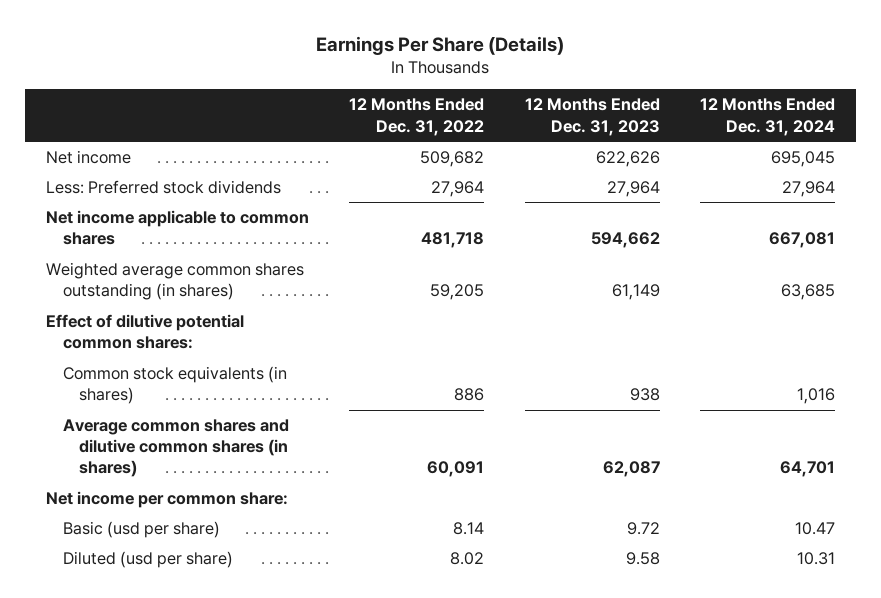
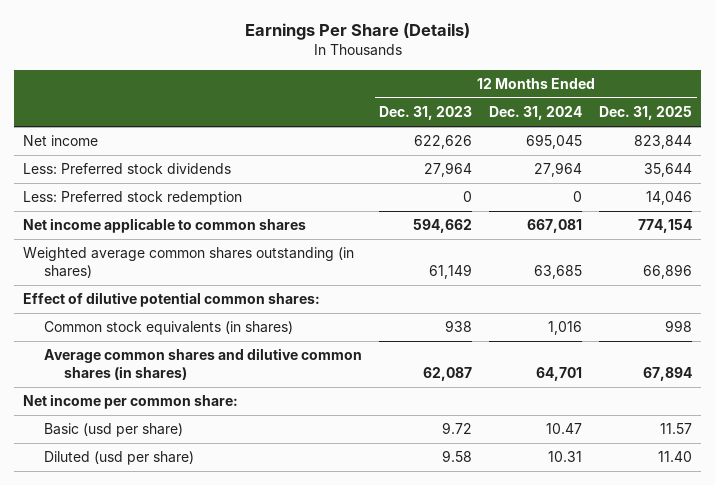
[349,98,485,136] 12 Months Ended Dec. 31, 2022 -> none
none -> [599,106,693,121] Dec. 31, 2025
none -> [22,191,242,206] Less: Preferred stock redemption

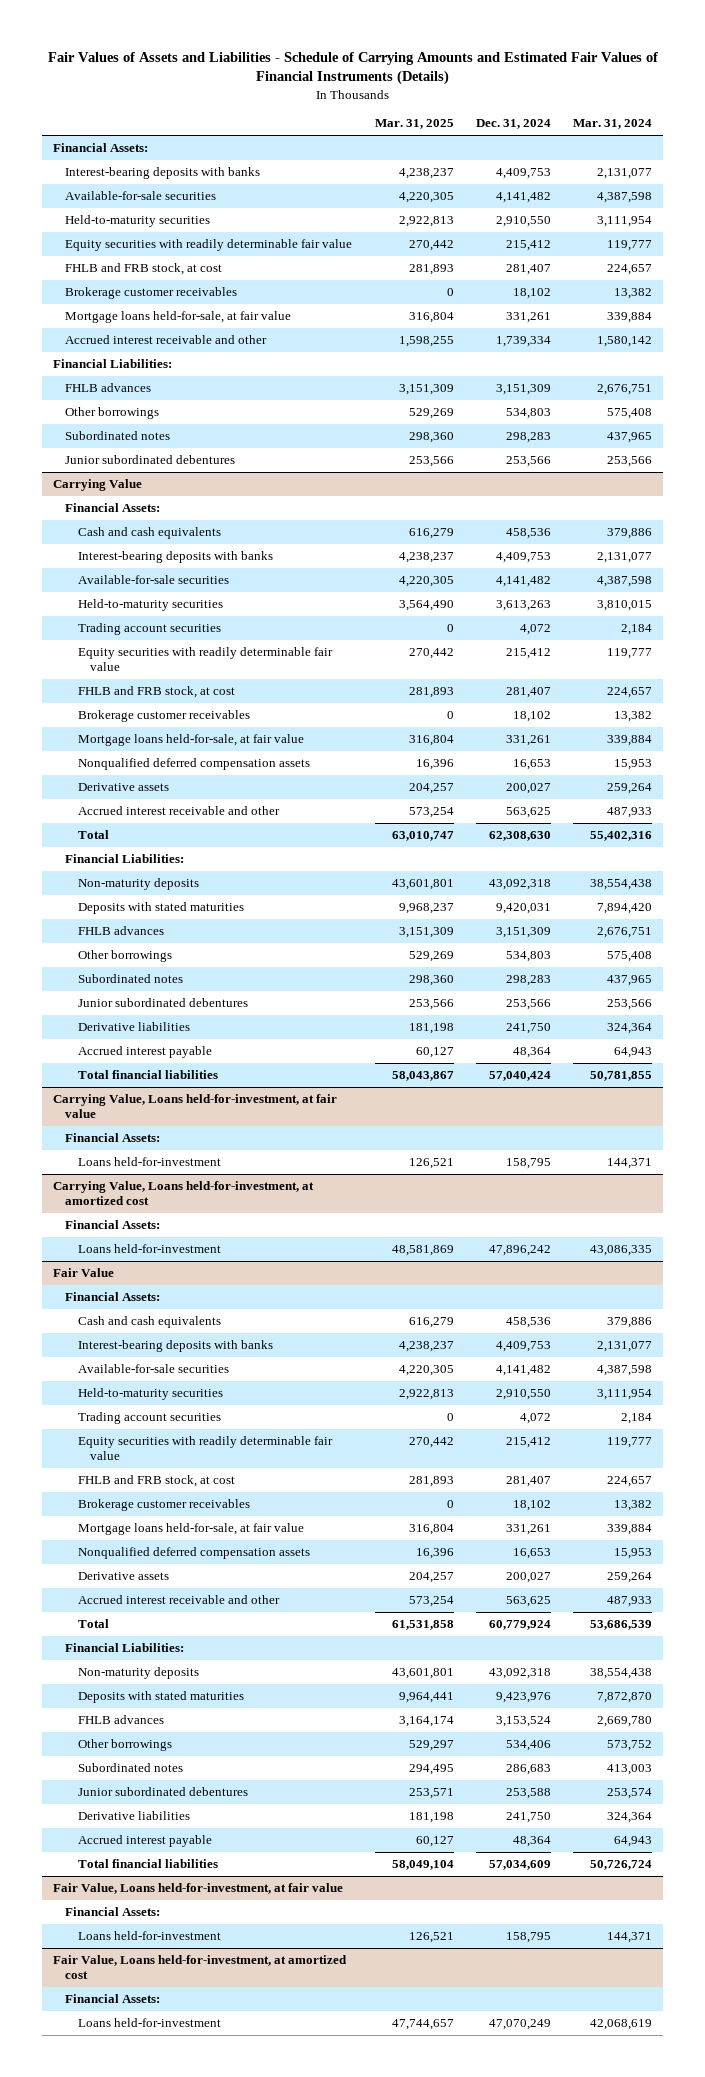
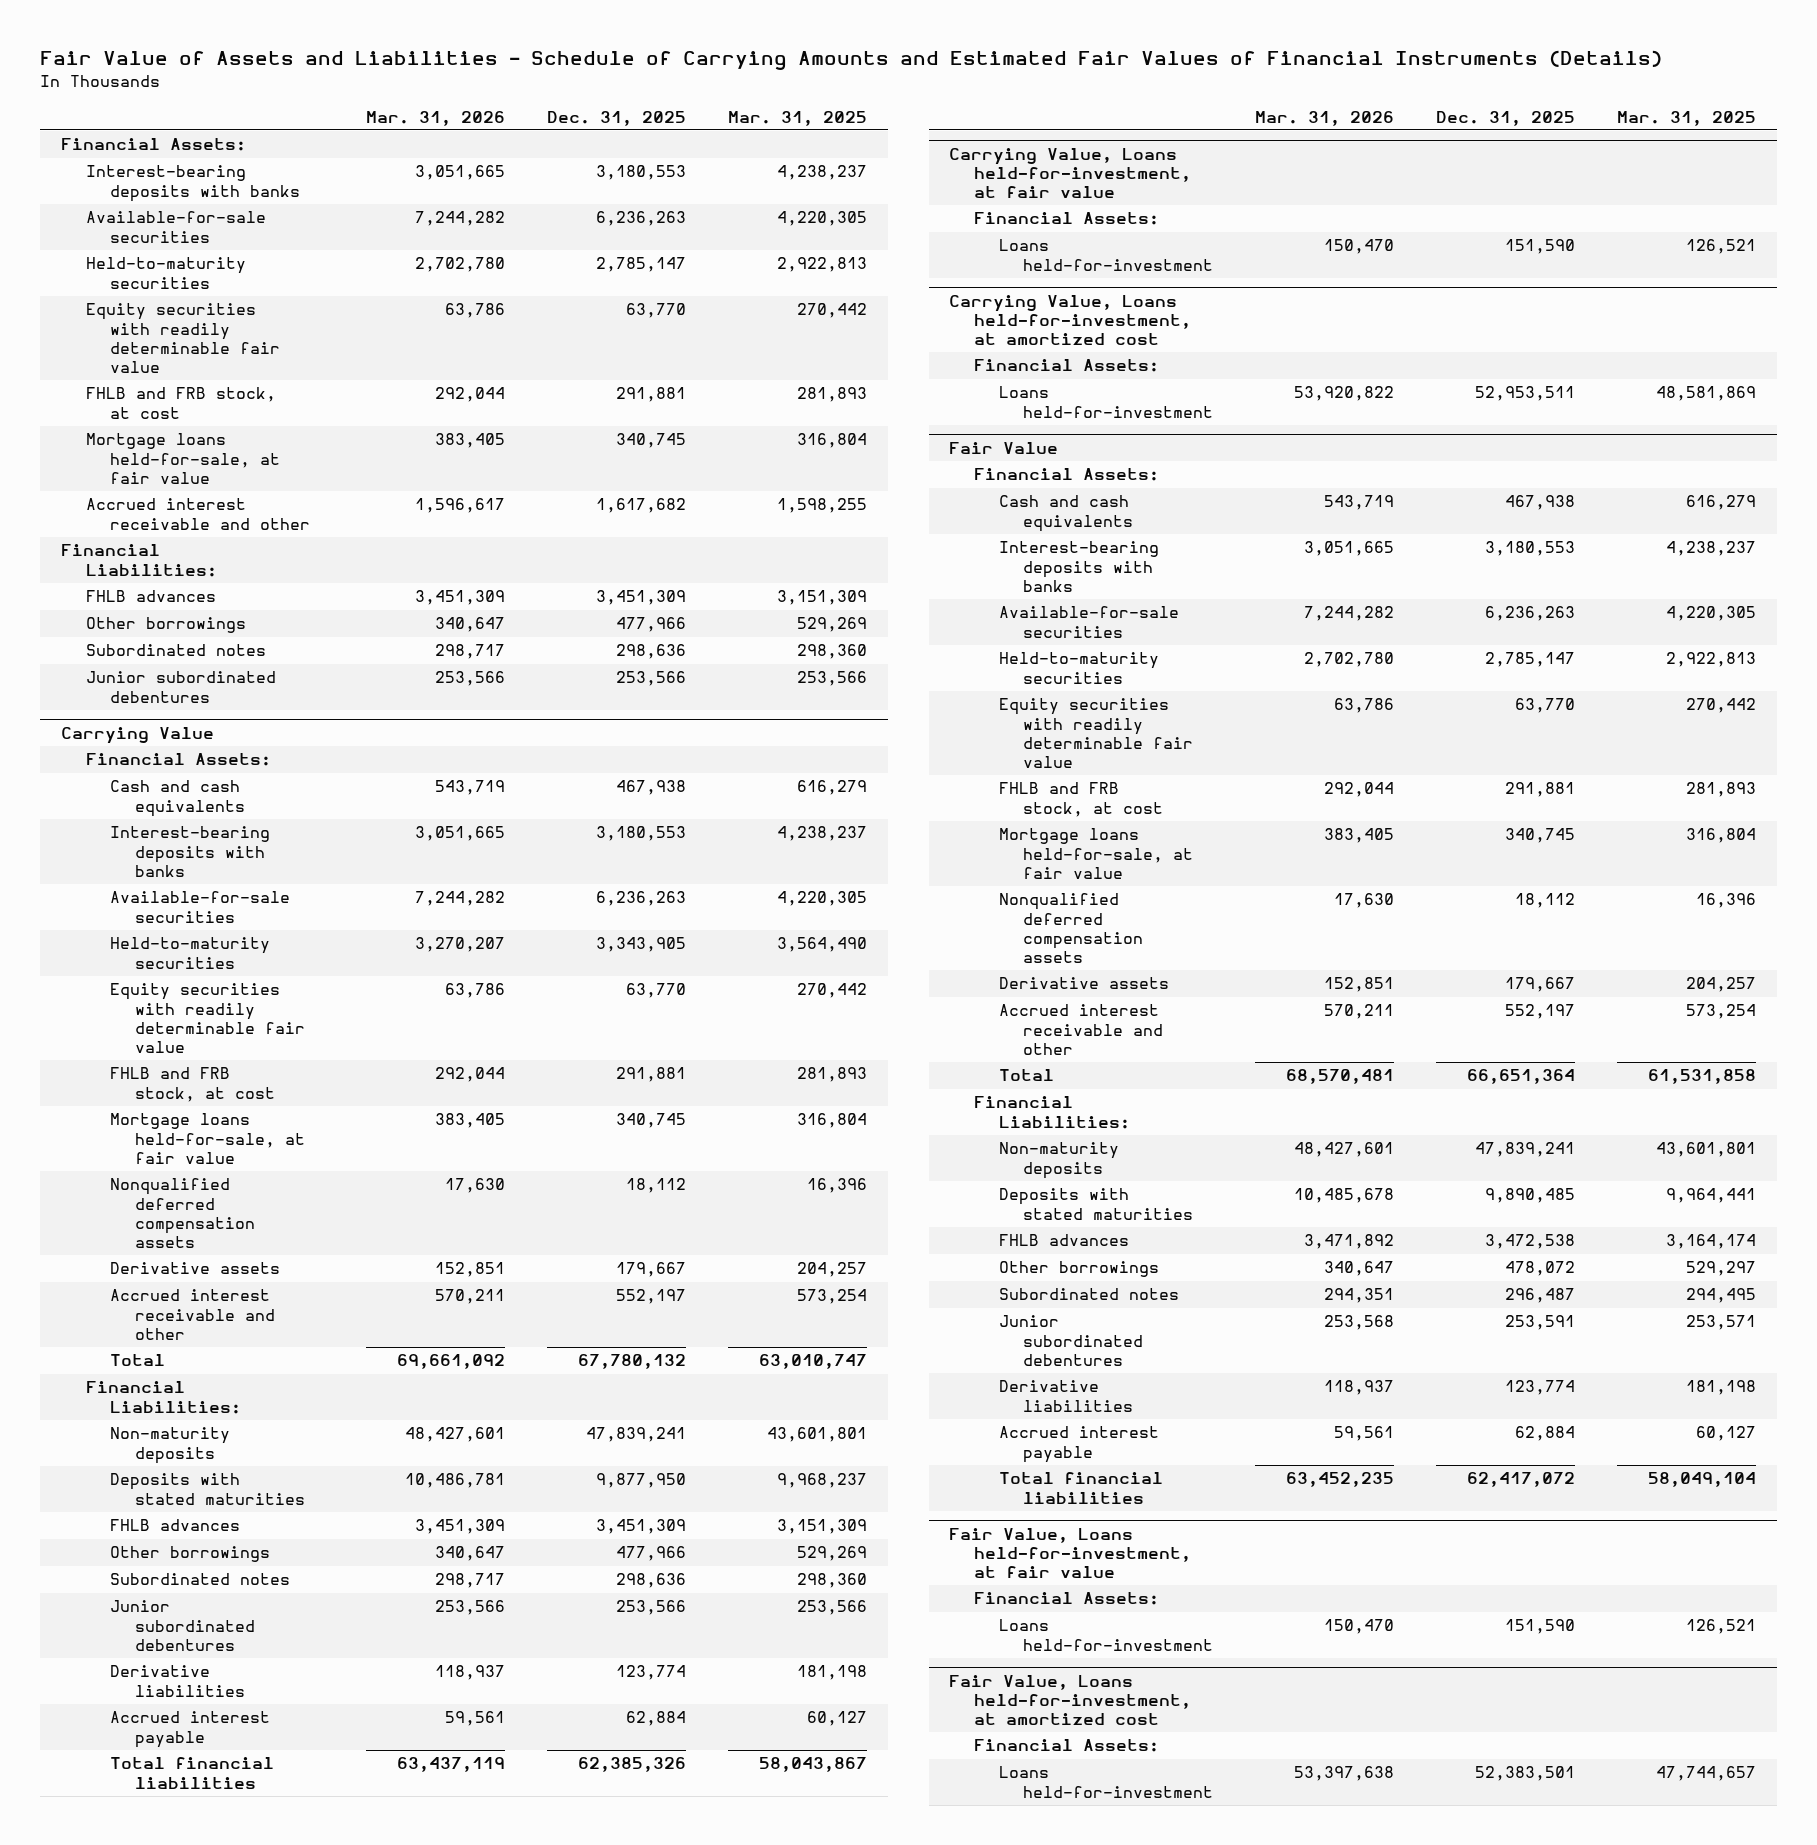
[47,51,658,86] Fair Values of Assets and Liabilities - Schedule of Carrying Amounts and Estimated Fair Values of Financial Instruments (Details) -> [40,50,1663,71] Fair Value of Assets and Liabilities - Schedule of Carrying Amounts and Estimated Fair Values of Financial Instruments (Details)
[475,119,551,130] Dec. 31, 2024 -> none
[573,119,653,130] Mar. 31, 2024 -> none
none -> [366,110,506,126] Mar. 31, 2026
none -> [547,110,687,126] Dec. 31, 2025
[65,286,238,299] Brokerage customer receivables -> none
[77,622,221,635] Trading account securities -> none
[77,709,250,722] Brokerage customer receivables -> none
[77,1411,221,1424] Trading account securities -> none
[77,1498,250,1511] Brokerage customer receivables -> none

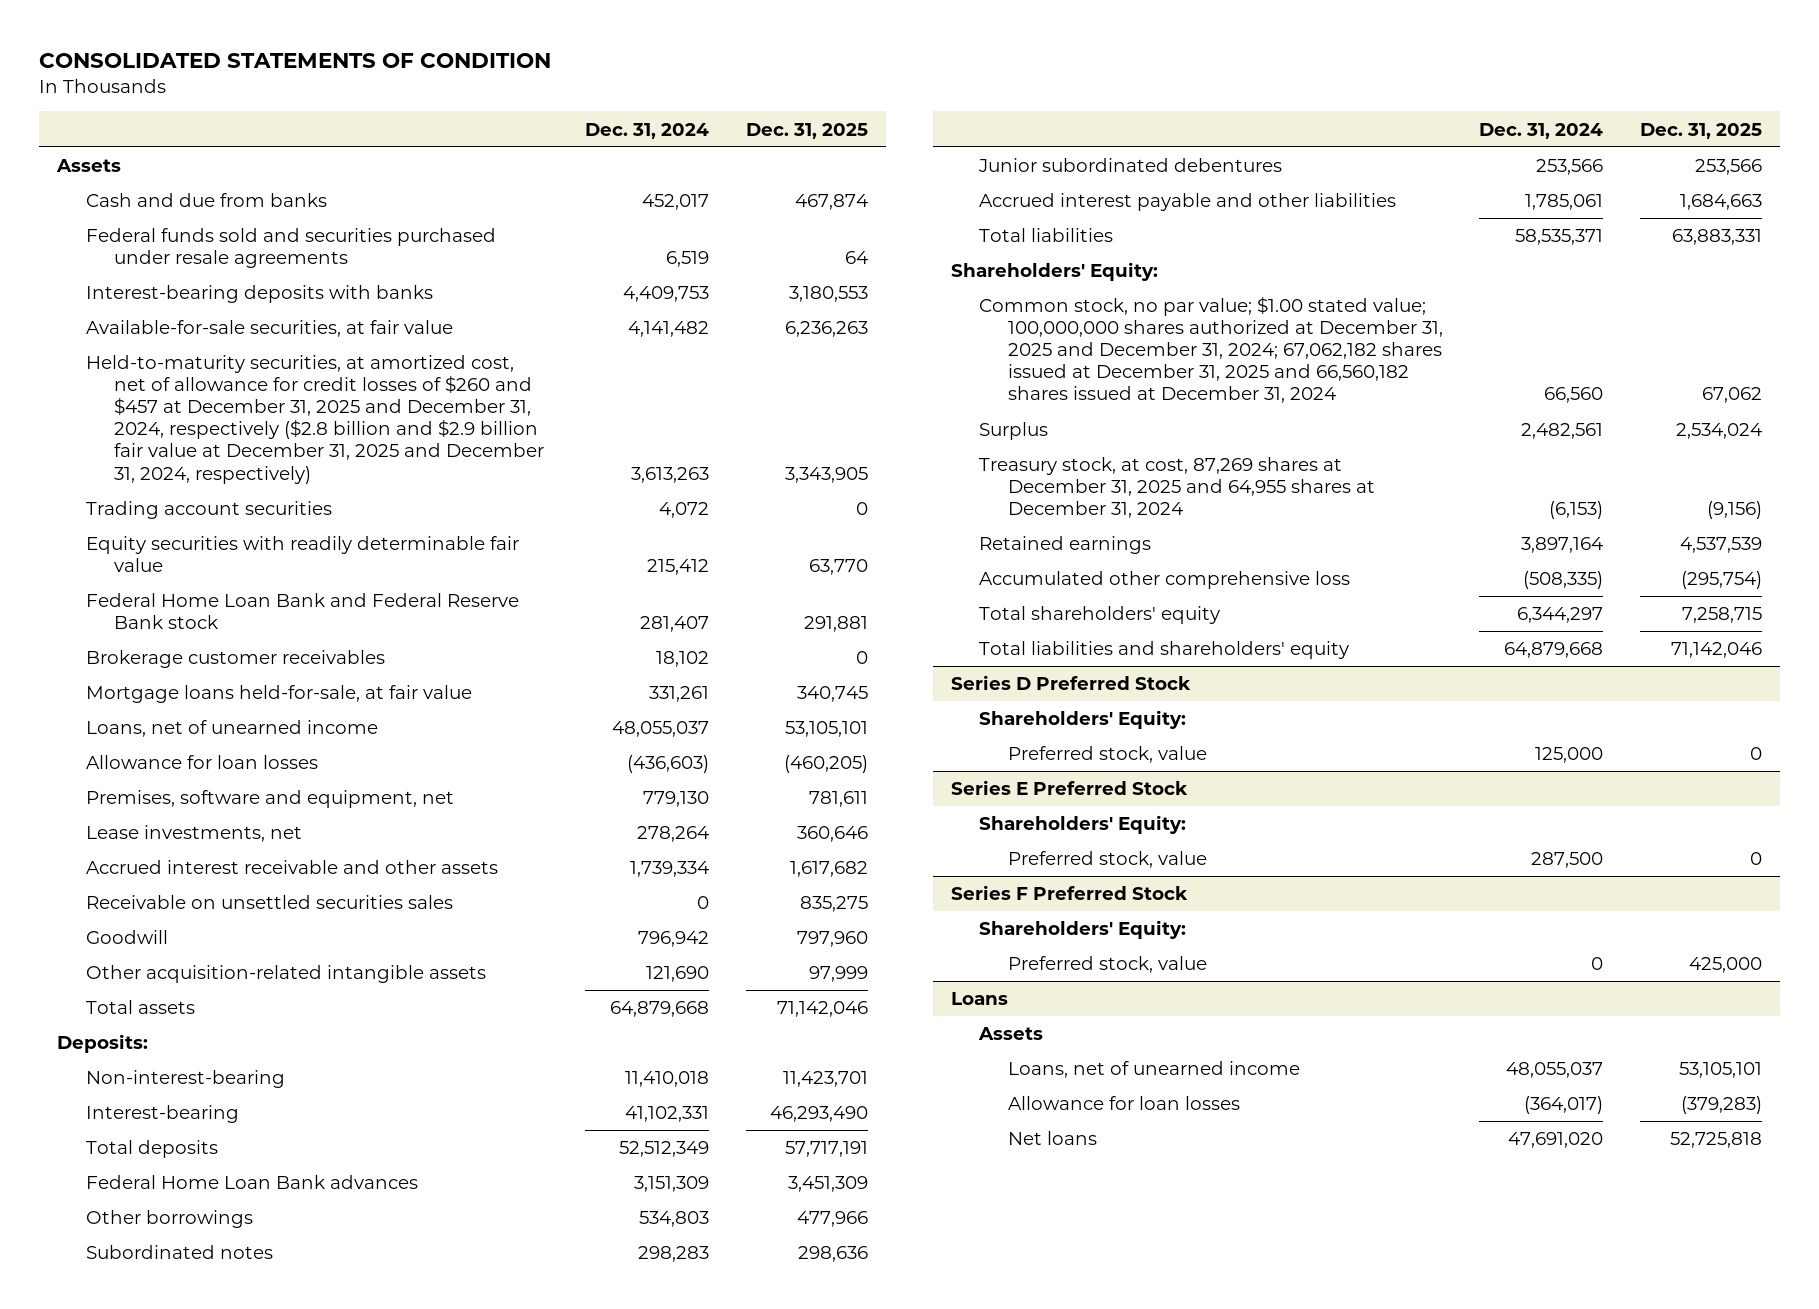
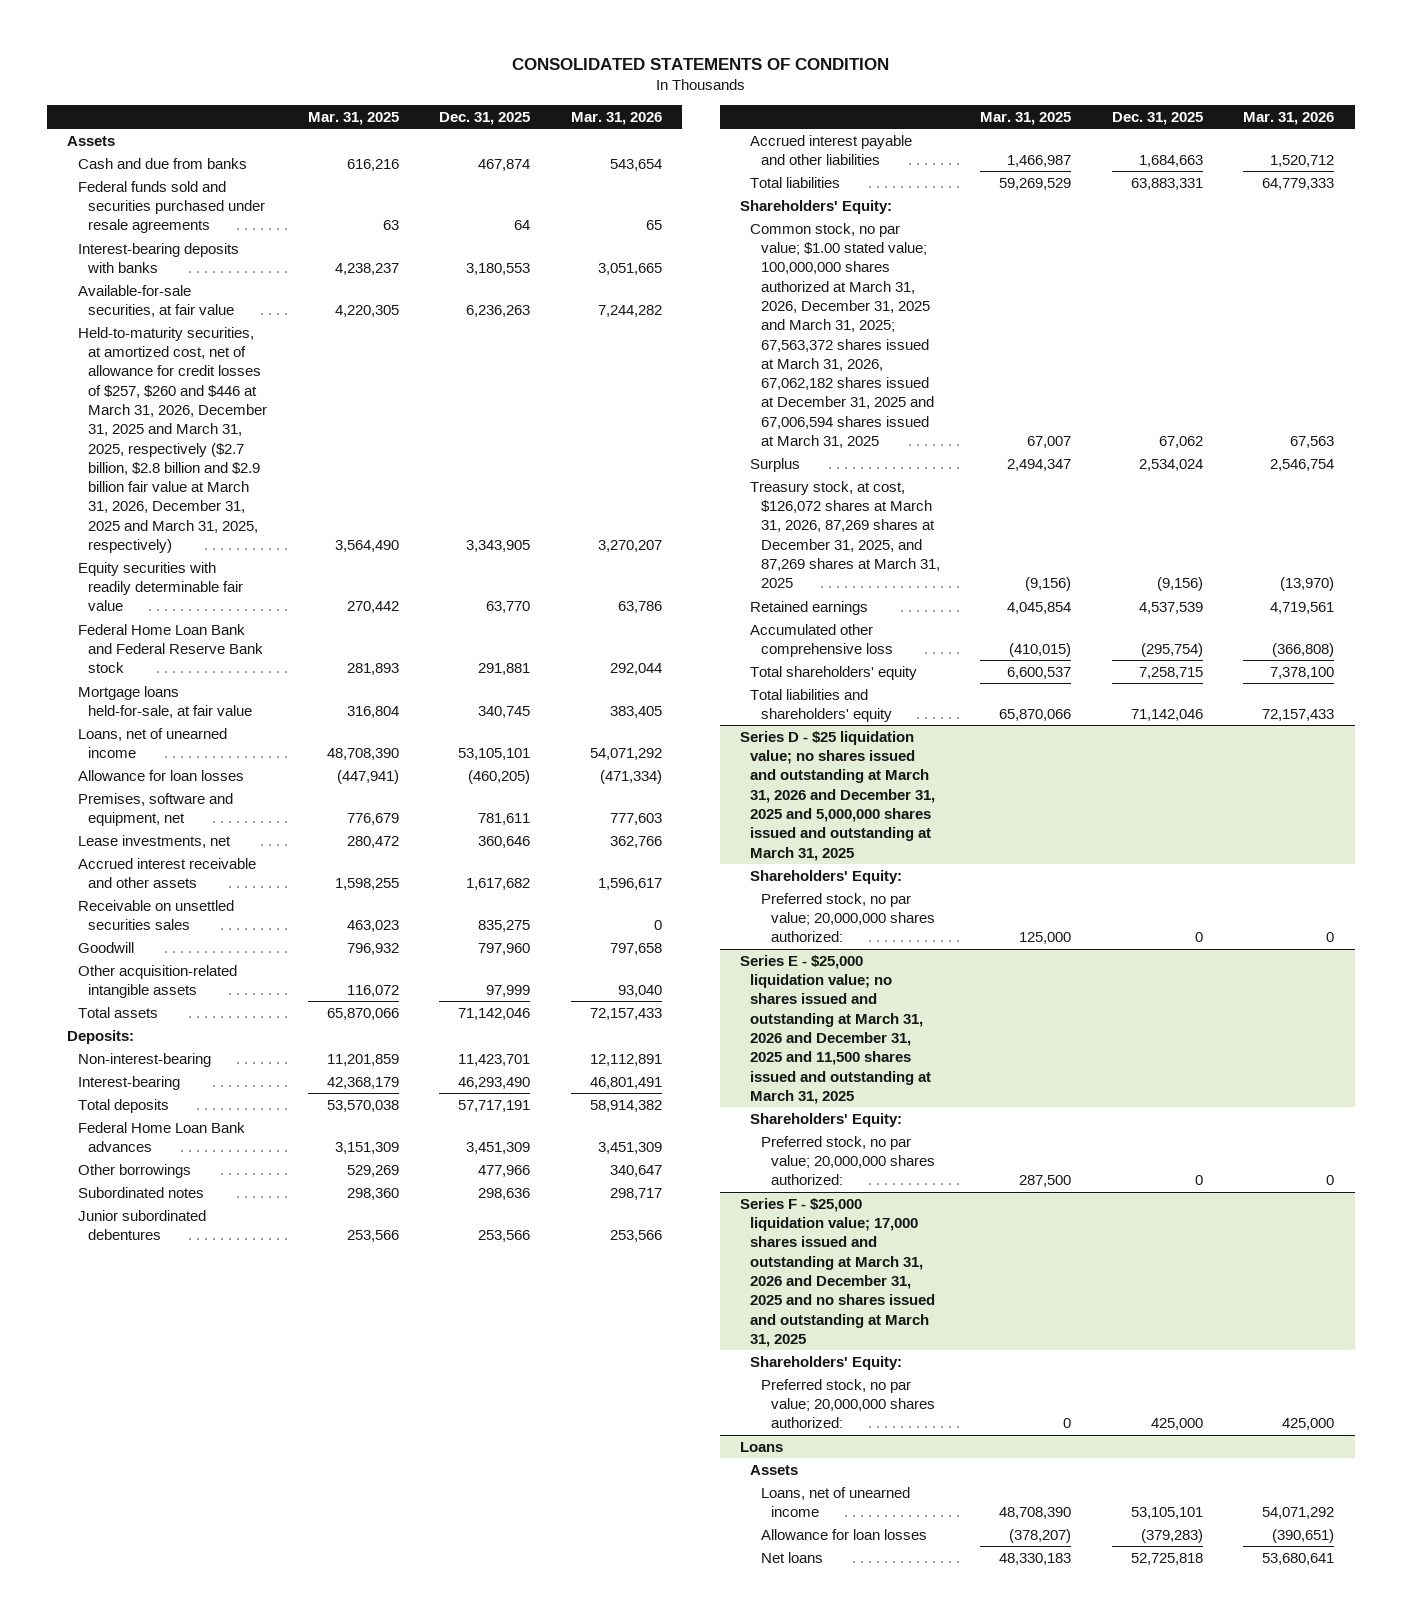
[585,122,710,139] Dec. 31, 2024 -> none
none -> [307,111,399,125] Mar. 31, 2025
none -> [571,111,663,125] Mar. 31, 2026
[85,501,332,520] Trading account securities -> none
[85,355,545,484] Held-to-maturity securities, at amortized cost, net of allowance for credit losses of $260 and $457 at December 31, 2025 and December 31, 2024, respectively ($2.8 billion and $2.9 billion fair value at December 31, 2025 and December 31, 2024, respectively) -> [77,326,268,554] Held-to-maturity securities, at amortized cost, net of allowance for credit losses of $257, $260 and $446 at March 31, 2026, December 31, 2025 and March 31, 2025, respectively ($2.7 billion, $2.8 billion and $2.9 billion fair value at March 31, 2026, December 31, 2025 and March 31, 2025, respectively)
[85,650,385,669] Brokerage customer receivables -> none
[979,296,1443,404] Common stock, no par value; $1.00 stated value; 100,000,000 shares authorized at December 31, 2025 and December 31, 2024; 67,062,182 shares issued at December 31, 2025 and 66,560,182 shares issued at December 31, 2024 -> [750,222,934,449] Common stock, no par value; $1.00 stated value; 100,000,000 shares authorized at March 31, 2026, December 31, 2025 and March 31, 2025; 67,563,372 shares issued at March 31, 2026, 67,062,182 shares issued at December 31, 2025 and 67,006,594 shares issued at March 31, 2025
[979,457,1375,519] Treasury stock, at cost, 87,269 shares at December 31, 2025 and 64,955 shares at December 31, 2024 -> [750,480,940,589] Treasury stock, at cost, $126,072 shares at March 31, 2026, 87,269 shares at December 31, 2025, and 87,269 shares at March 31, 2025
[950,675,1191,691] Series D Preferred Stock -> [739,730,936,861] Series D - $25 liquidation value; no shares issued and outstanding at March 31, 2026 and December 31, 2025 and 5,000,000 shares issued and outstanding at March 31, 2025
[1007,746,1207,764] Preferred stock, value -> [760,892,936,943] Preferred stock, no par value; 20,000,000 shares authorized:
[950,780,1188,796] Series E Preferred Stock -> [739,954,932,1104] Series E - $25,000 liquidation value; no shares issued and outstanding at March 31, 2026 and December 31, 2025 and 11,500 shares issued and outstanding at March 31, 2025
[1007,851,1207,869] Preferred stock, value -> [760,1135,936,1186] Preferred stock, no par value; 20,000,000 shares authorized:
[950,885,1188,901] Series F Preferred Stock -> [739,1197,936,1347] Series F - $25,000 liquidation value; 17,000 shares issued and outstanding at March 31, 2026 and December 31, 2025 and no shares issued and outstanding at March 31, 2025
[1007,956,1207,974] Preferred stock, value -> [760,1378,936,1429] Preferred stock, no par value; 20,000,000 shares authorized:

